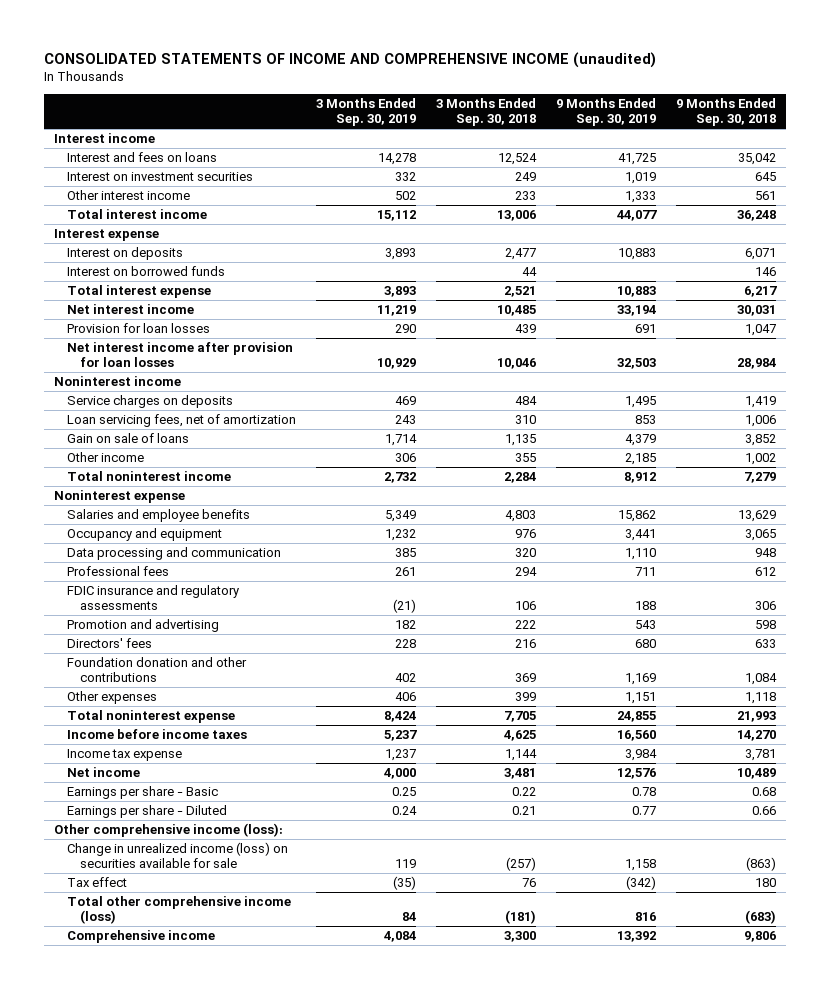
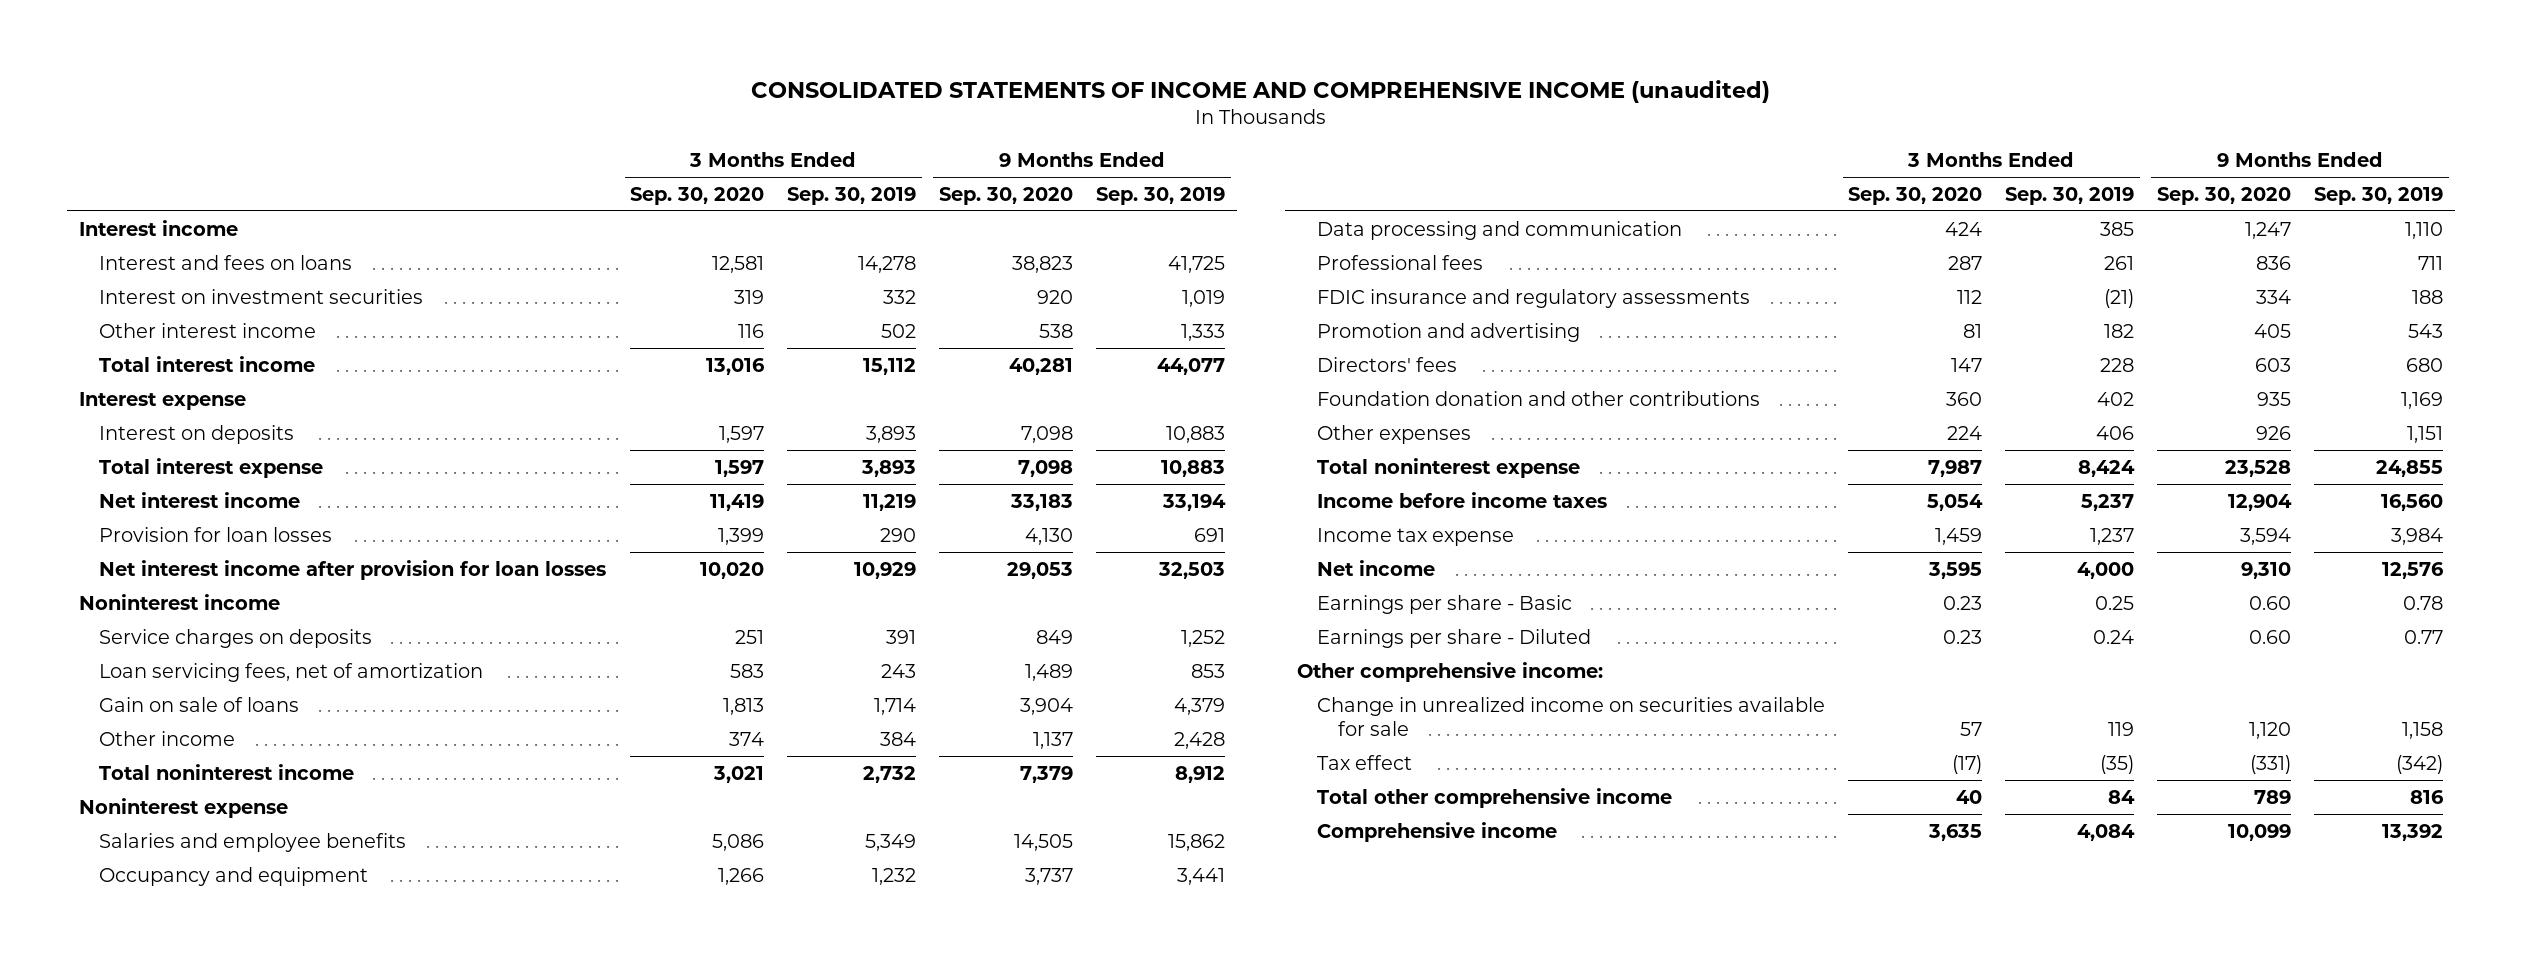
[436,97,537,127] 3 Months Ended Sep. 30, 2018 -> none
[676,97,777,127] 9 Months Ended Sep. 30, 2018 -> none
none -> [630,186,765,205] Sep. 30, 2020
none -> [939,186,1074,205] Sep. 30, 2020
[66,265,225,276] Interest on borrowed funds -> none
[395,395,417,405] 469 -> [886,629,917,644] 391
[625,395,657,408] 1,495 -> [1181,629,1226,647] 1,252
[395,452,417,462] 306 -> [880,731,917,746] 384
[625,452,657,465] 2,185 -> [1174,731,1226,749] 2,428
[54,822,284,837] Other comprehensive income (loss): -> [1296,661,1603,682] Other comprehensive income:
[66,841,288,869] Change in unrealized income (loss) on securities available for sale -> [1317,696,1826,737] Change in unrealized income on securities available for sale
[66,895,291,925] Total other comprehensive income (loss) -> [1317,787,1673,808] Total other comprehensive income

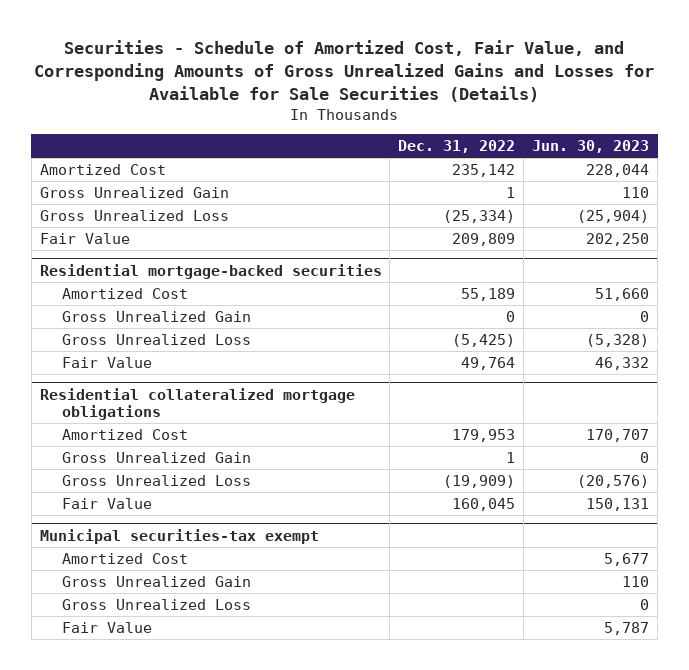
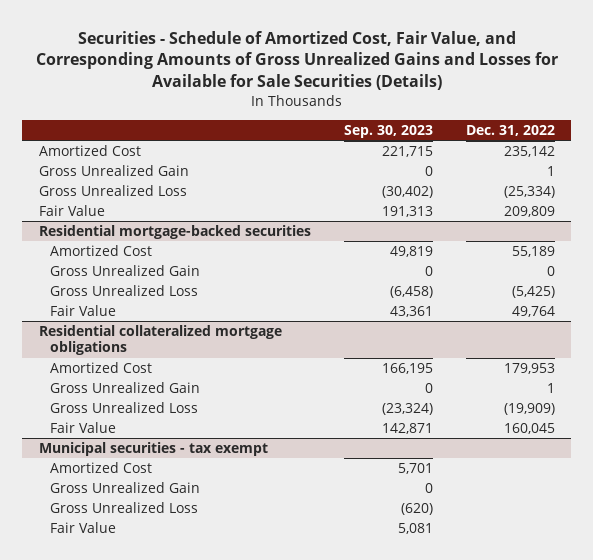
[532,140,650,154] Jun. 30, 2023 -> none
none -> [343,124,433,138] Sep. 30, 2023
[39,528,319,544] Municipal securities-tax exempt -> [38,442,268,457] Municipal securities - tax exempt

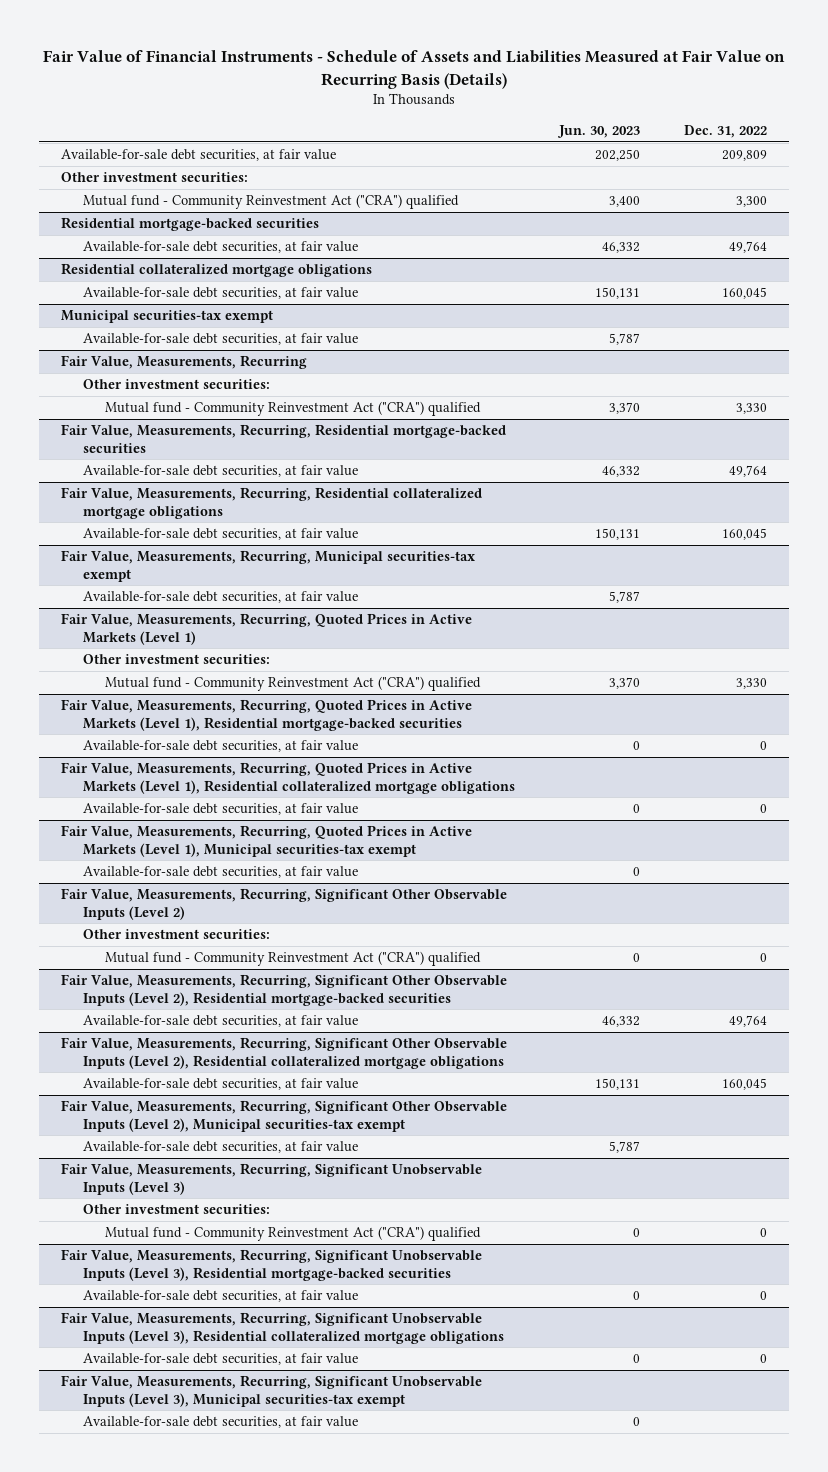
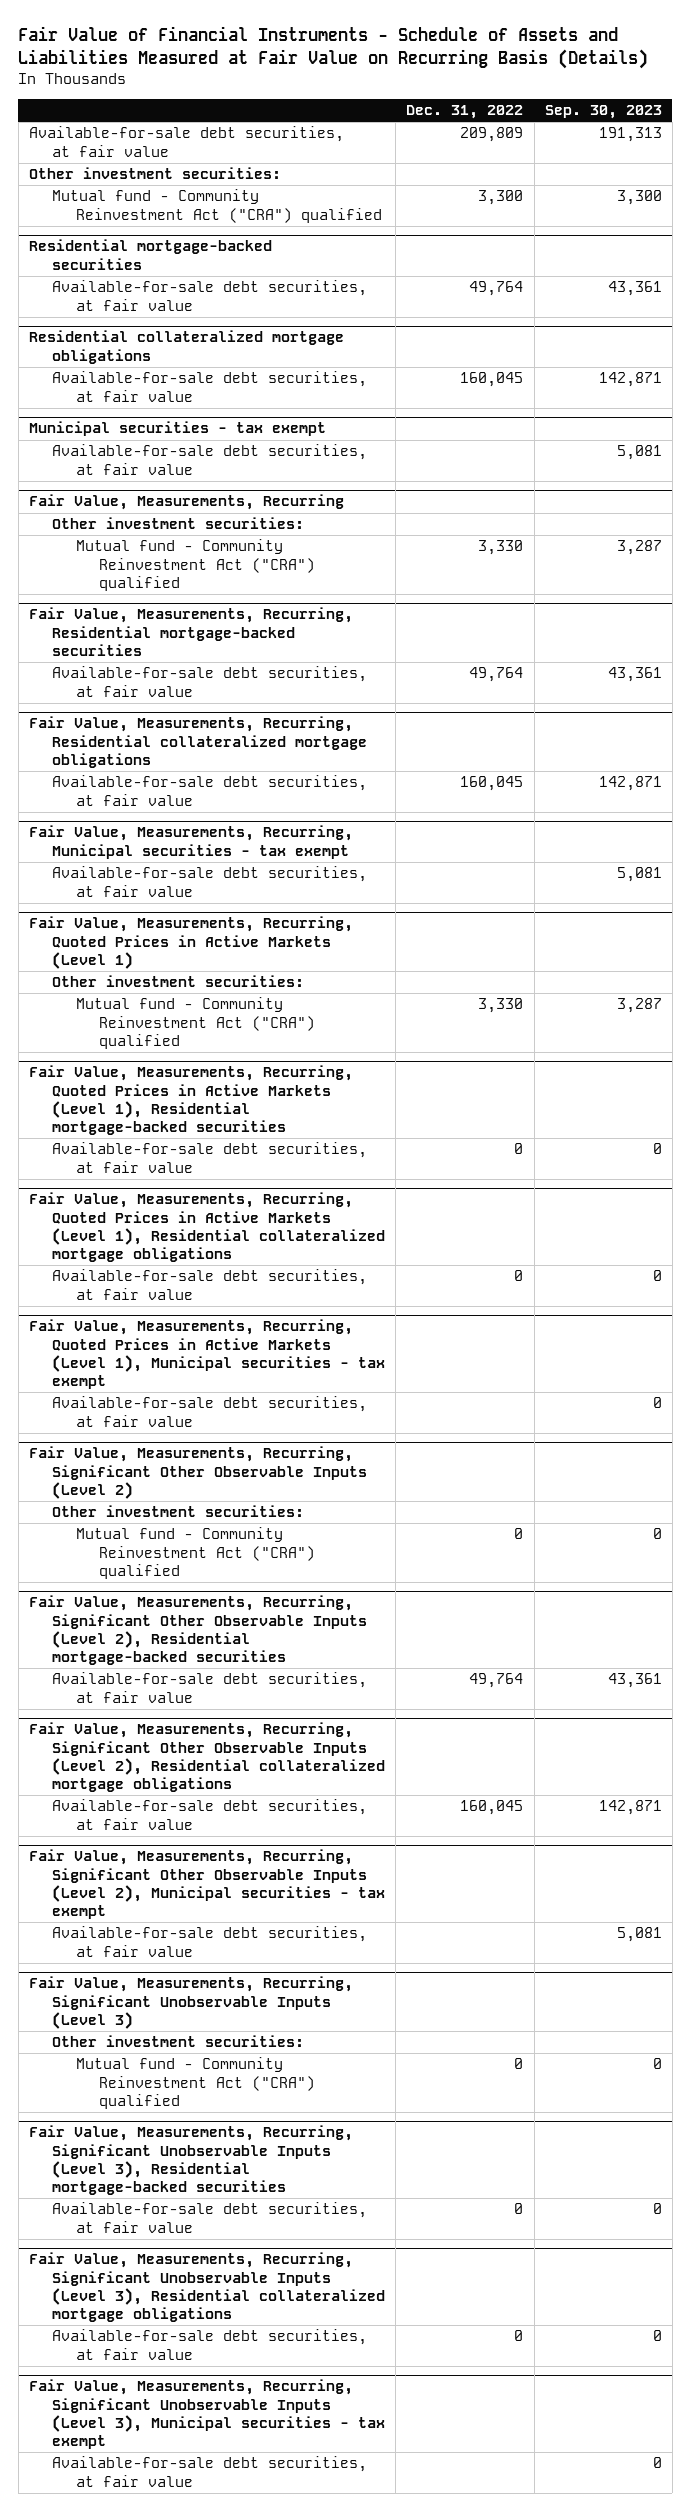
[556,125,640,139] Jun. 30, 2023 -> none
none -> [544,105,662,120] Sep. 30, 2023
[60,310,273,324] Municipal securities-tax exempt -> [28,421,326,437] Municipal securities - tax exempt
[60,550,475,582] Fair Value, Measurements, Recurring, Municipal securities-tax exempt -> [28,825,353,859] Fair Value, Measurements, Recurring, Municipal securities - tax exempt
[60,825,472,857] Fair Value, Measurements, Recurring, Quoted Prices in Active Markets (Level 1), Municipal securities-tax exempt -> [28,1319,386,1389] Fair Value, Measurements, Recurring, Quoted Prices in Active Markets (Level 1), Municipal securities - tax exempt
[60,1100,507,1132] Fair Value, Measurements, Recurring, Significant Other Observable Inputs (Level 2), Municipal securities-tax exempt -> [28,1849,386,1919] Fair Value, Measurements, Recurring, Significant Other Observable Inputs (Level 2), Municipal securities - tax exempt
[60,1375,482,1407] Fair Value, Measurements, Recurring, Significant Unobservable Inputs (Level 3), Municipal securities-tax exempt -> [28,2379,386,2449] Fair Value, Measurements, Recurring, Significant Unobservable Inputs (Level 3), Municipal securities - tax exempt

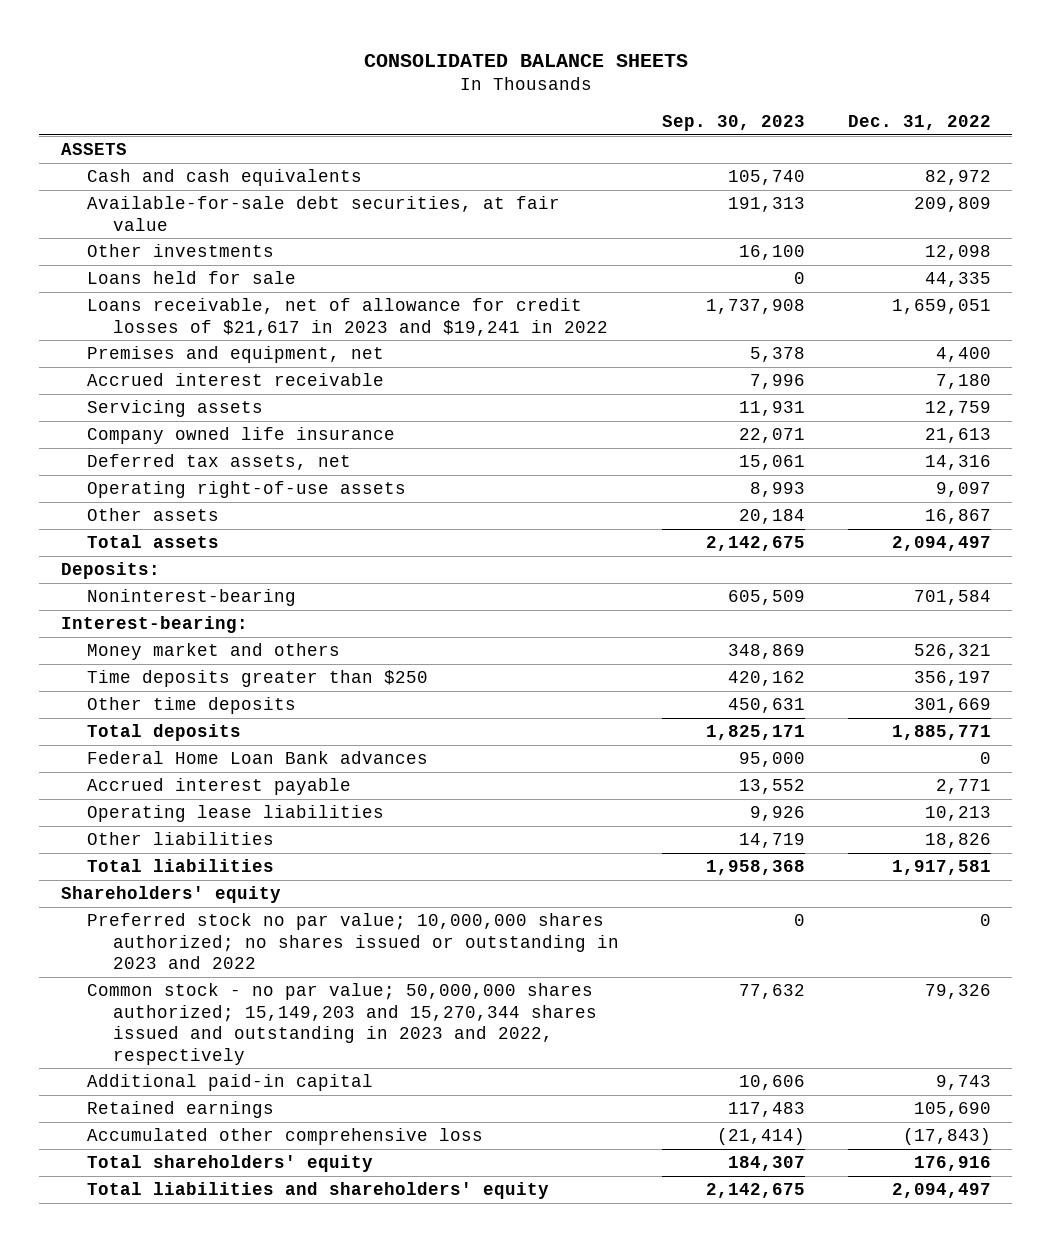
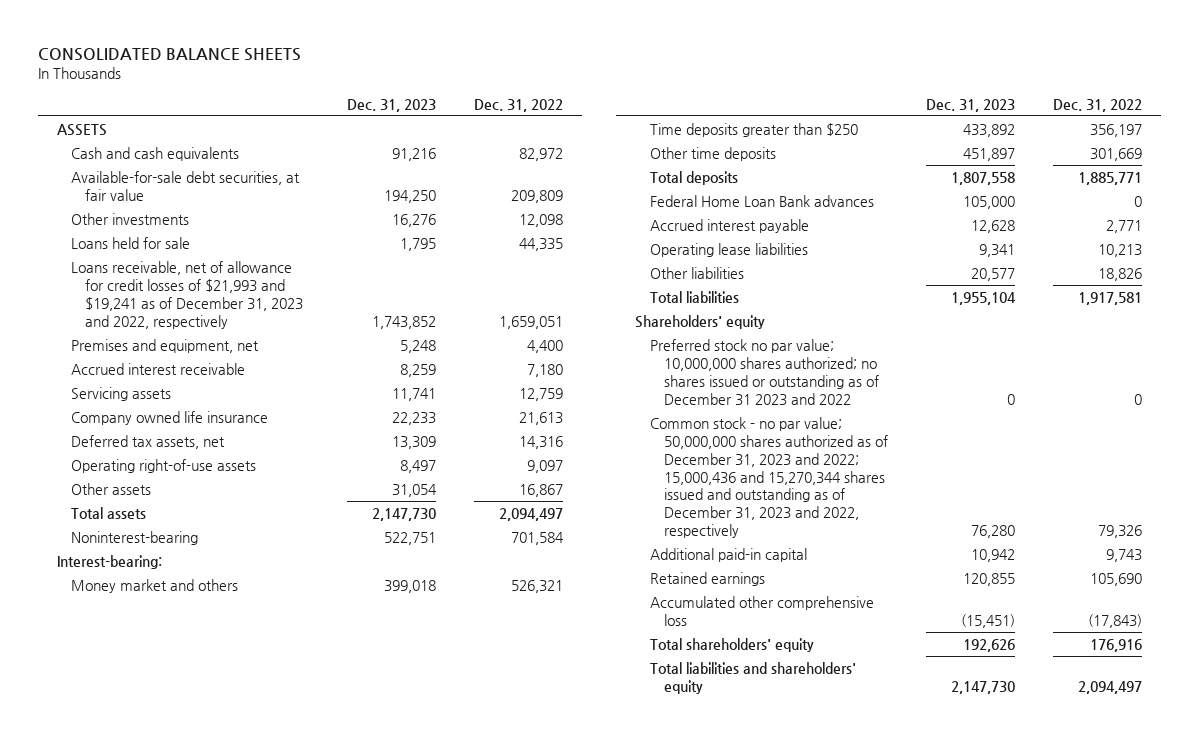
[661,114,805,131] Sep. 30, 2023 -> none
none -> [346,98,436,112] Dec. 31, 2023
[86,298,609,336] Loans receivable, net of allowance for credit losses of $21,617 in 2023 and $19,241 in 2022 -> [70,260,303,329] Loans receivable, net of allowance for credit losses of $21,993 and $19,241 as of December 31, 2023 and 2022, respectively
[60,562,160,580] Deposits: -> none
[86,913,620,970] Preferred stock no par value; 10,000,000 shares authorized; no shares issued or outstanding in 2023 and 2022 -> [649,338,879,406] Preferred stock no par value; 10,000,000 shares authorized; no shares issued or outstanding as of December 31 2023 and 2022
[86,983,598,1065] Common stock - no par value; 50,000,000 shares authorized; 15,149,203 and 15,270,344 shares issued and outstanding in 2023 and 2022, respectively -> [649,416,888,539] Common stock - no par value; 50,000,000 shares authorized as of December 31, 2023 and 2022; 15,000,436 and 15,270,344 shares issued and outstanding as of December 31, 2023 and 2022, respectively

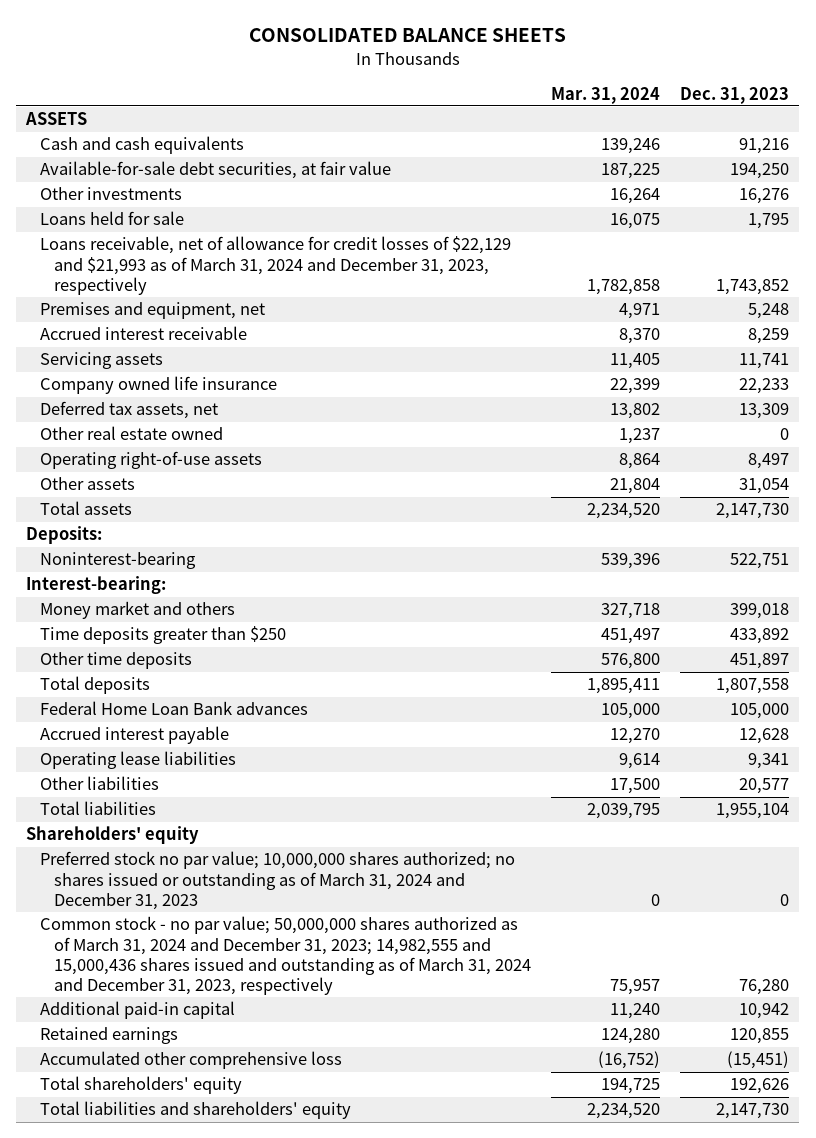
[473,98,563,112] Dec. 31, 2022 -> none
none -> [550,86,660,104] Mar. 31, 2024
[70,260,303,329] Loans receivable, net of allowance for credit losses of $21,993 and $19,241 as of December 31, 2023 and 2022, respectively -> [39,236,511,295] Loans receivable, net of allowance for credit losses of $22,129 and $21,993 as of March 31, 2024 and December 31, 2023, respectively
none -> [39,426,223,441] Other real estate owned
none -> [26,526,103,545] Deposits:
[649,338,879,406] Preferred stock no par value; 10,000,000 shares authorized; no shares issued or outstanding as of December 31 2023 and 2022 -> [39,851,515,910] Preferred stock no par value; 10,000,000 shares authorized; no shares issued or outstanding as of March 31, 2024 and December 31, 2023
[649,416,888,539] Common stock - no par value; 50,000,000 shares authorized as of December 31, 2023 and 2022; 15,000,436 and 15,270,344 shares issued and outstanding as of December 31, 2023 and 2022, respectively -> [39,916,531,996] Common stock - no par value; 50,000,000 shares authorized as of March 31, 2024 and December 31, 2023; 14,982,555 and 15,000,436 shares issued and outstanding as of March 31, 2024 and December 31, 2023, respectively

